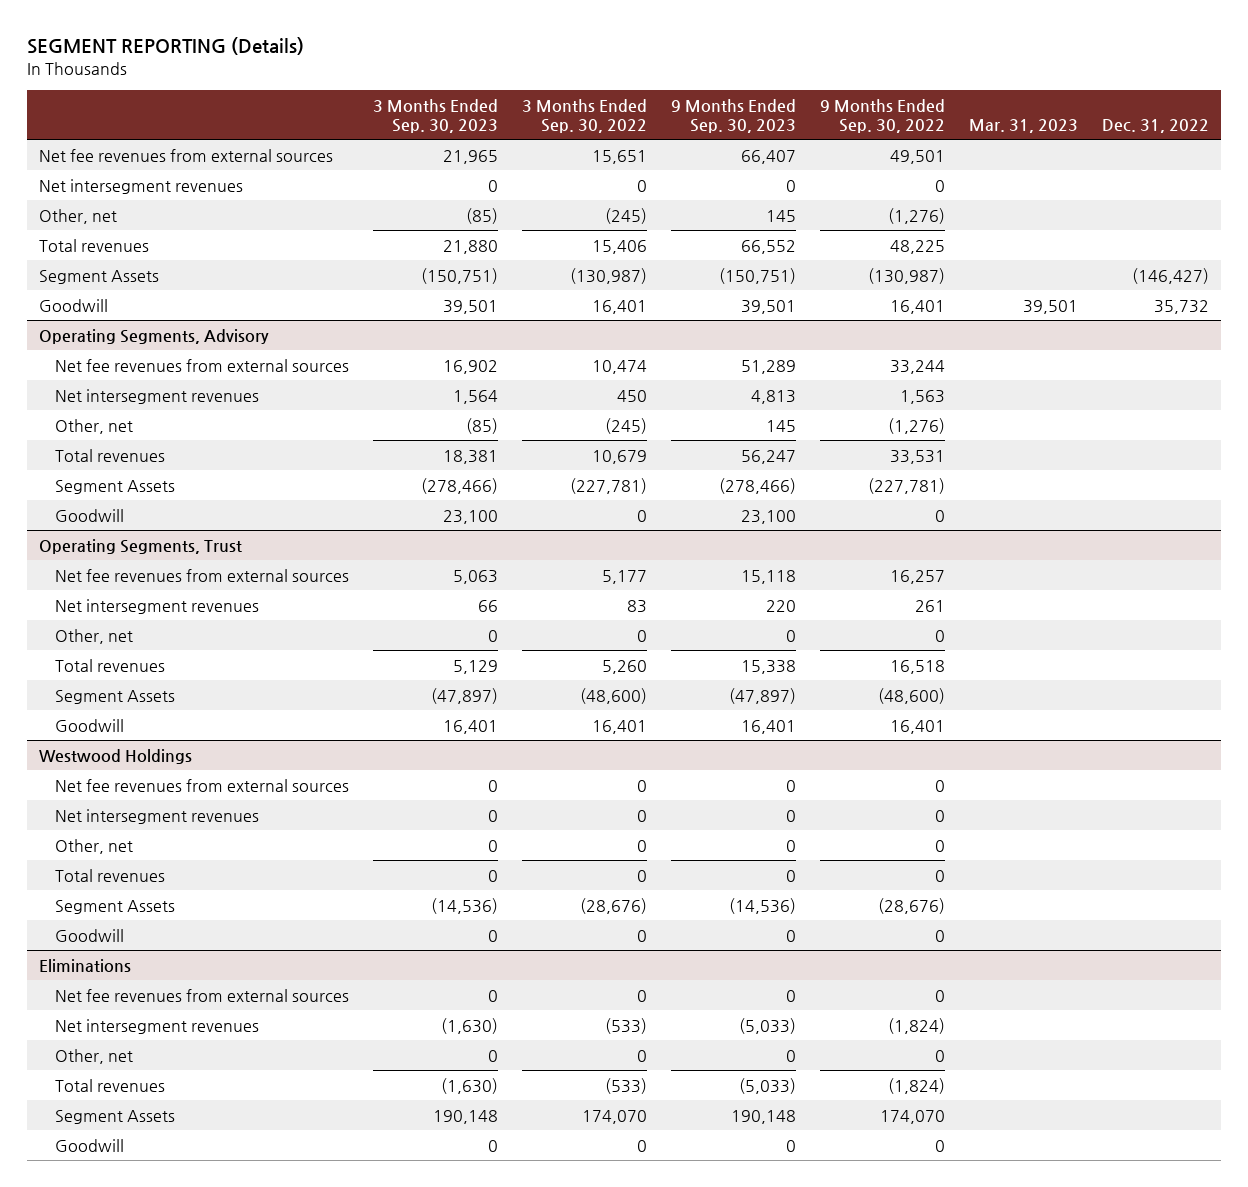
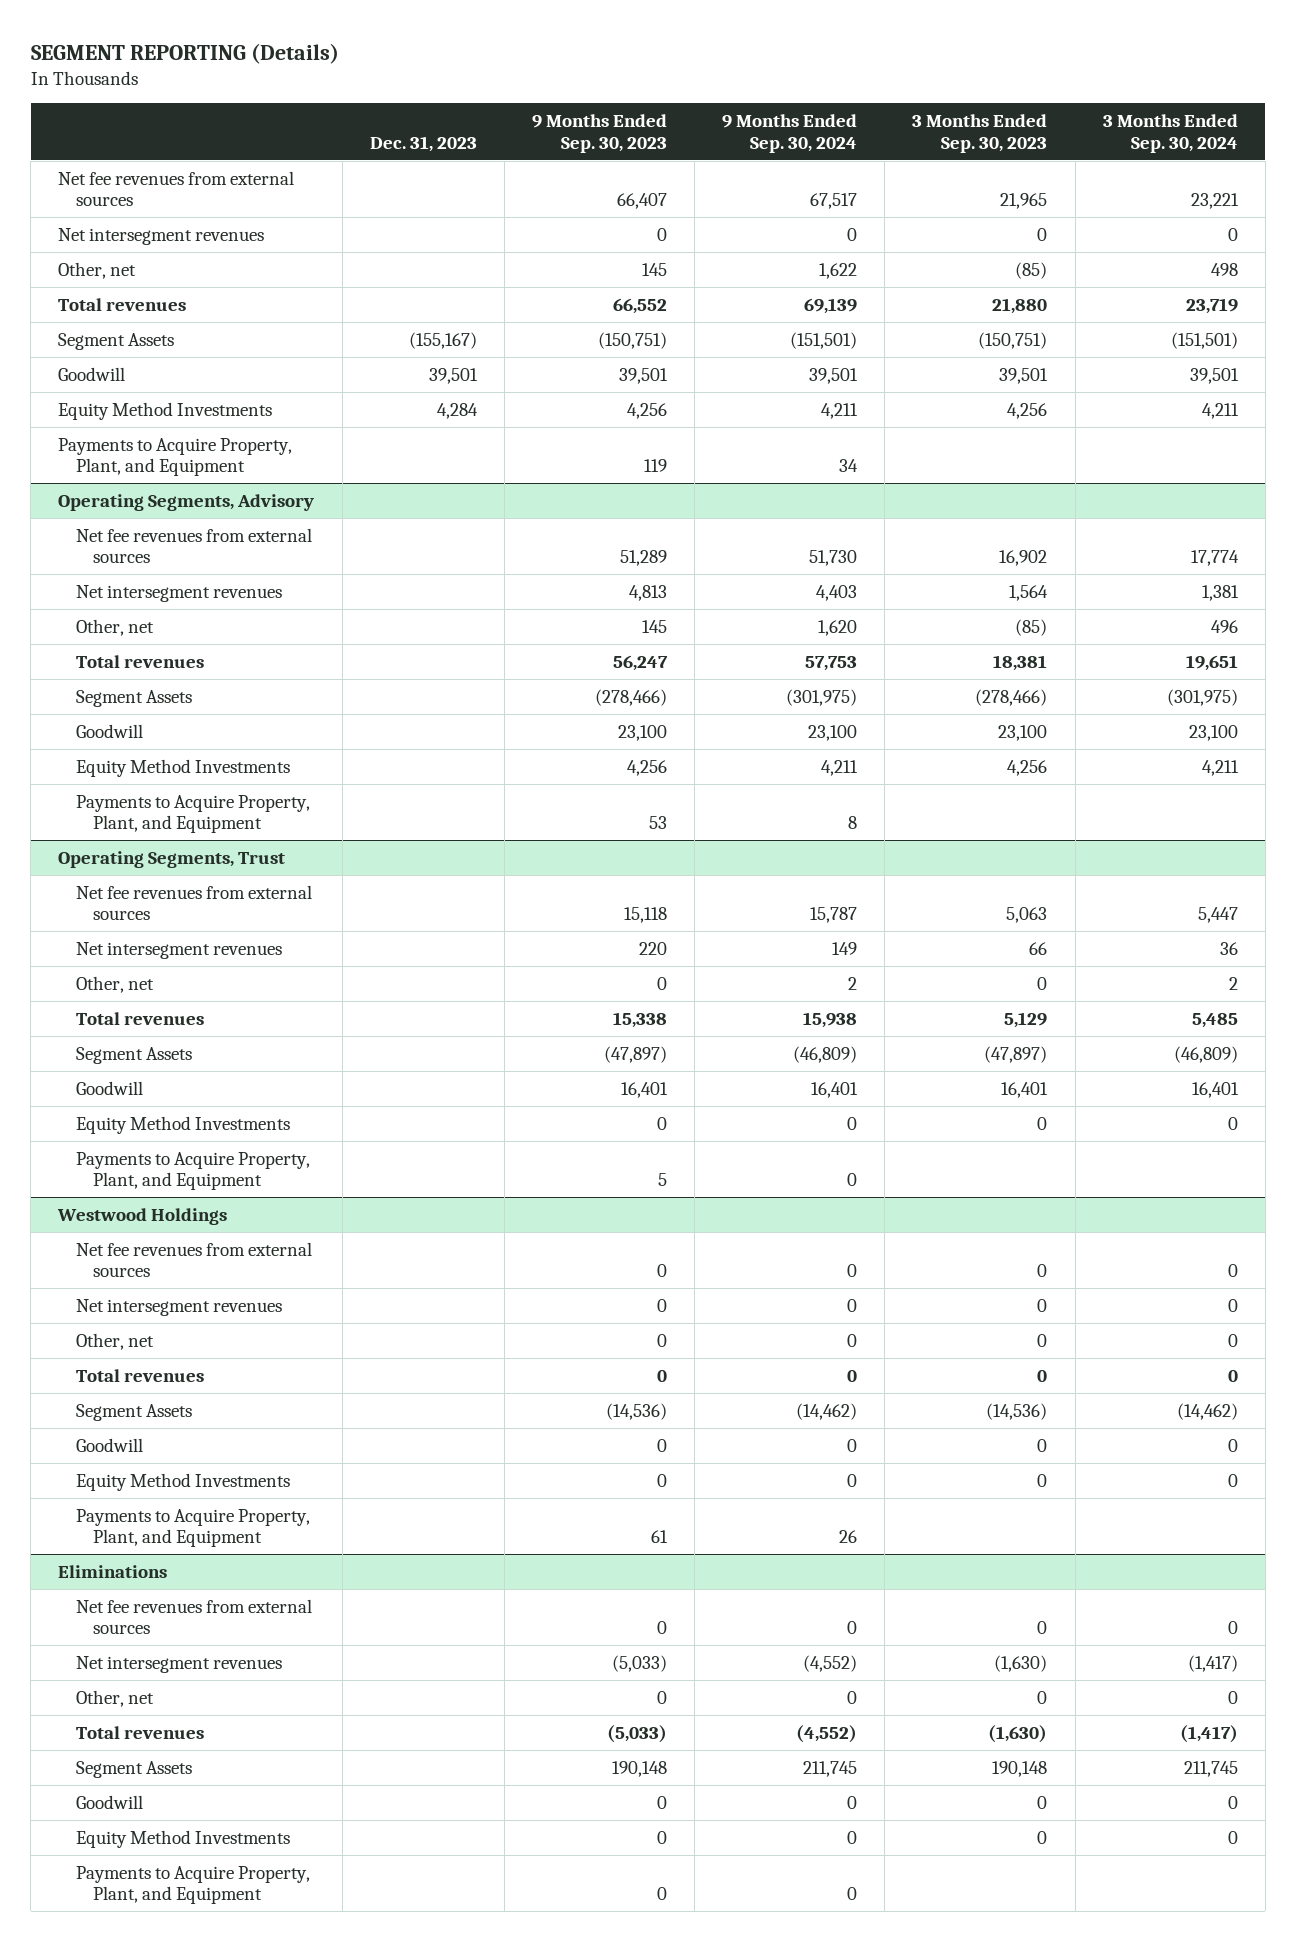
[521,98,647,133] 3 Months Ended Sep. 30, 2022 -> none
[820,98,946,133] 9 Months Ended Sep. 30, 2022 -> none
[969,118,1079,133] Mar. 31, 2023 -> none
[1102,118,1210,133] Dec. 31, 2022 -> none
none -> [369,135,477,152] Dec. 31, 2023
none -> [722,114,858,153] 9 Months Ended Sep. 30, 2024
none -> [1102,114,1238,153] 3 Months Ended Sep. 30, 2024
none -> [58,401,273,420] Equity Method Investments
none -> [58,437,293,477] Payments to Acquire Property, Plant, and Equipment
none -> [75,758,290,777] Equity Method Investments
none -> [75,794,310,834] Payments to Acquire Property, Plant, and Equipment
none -> [75,1115,290,1134] Equity Method Investments
none -> [75,1151,310,1191] Payments to Acquire Property, Plant, and Equipment
none -> [75,1472,290,1491] Equity Method Investments
none -> [75,1508,310,1548] Payments to Acquire Property, Plant, and Equipment
none -> [75,1829,290,1848] Equity Method Investments
none -> [75,1865,310,1905] Payments to Acquire Property, Plant, and Equipment

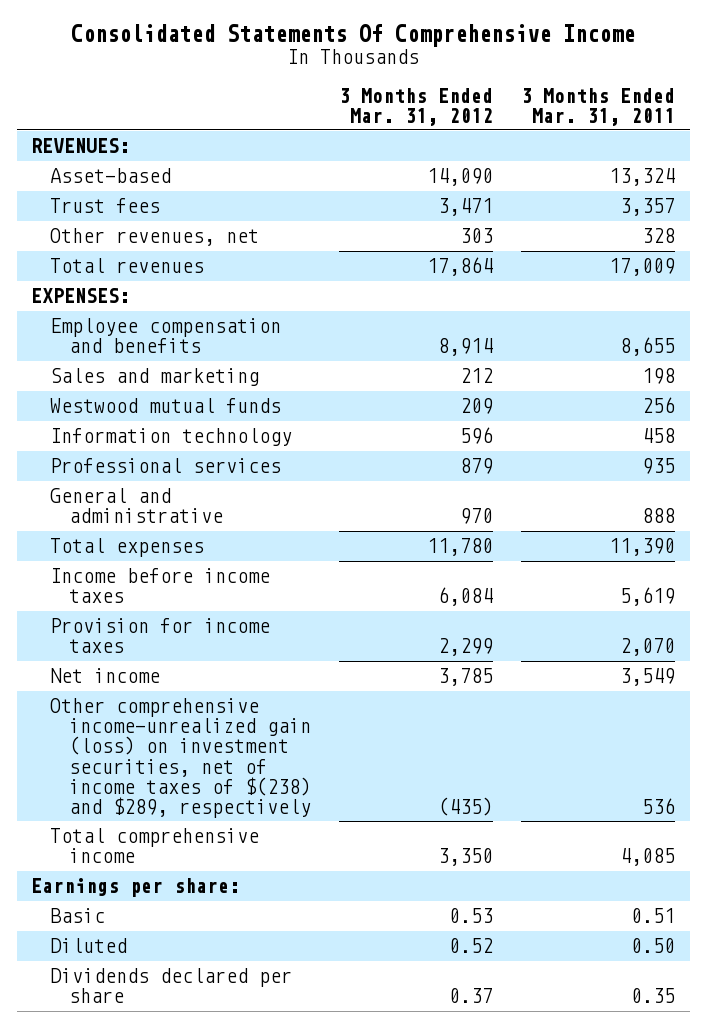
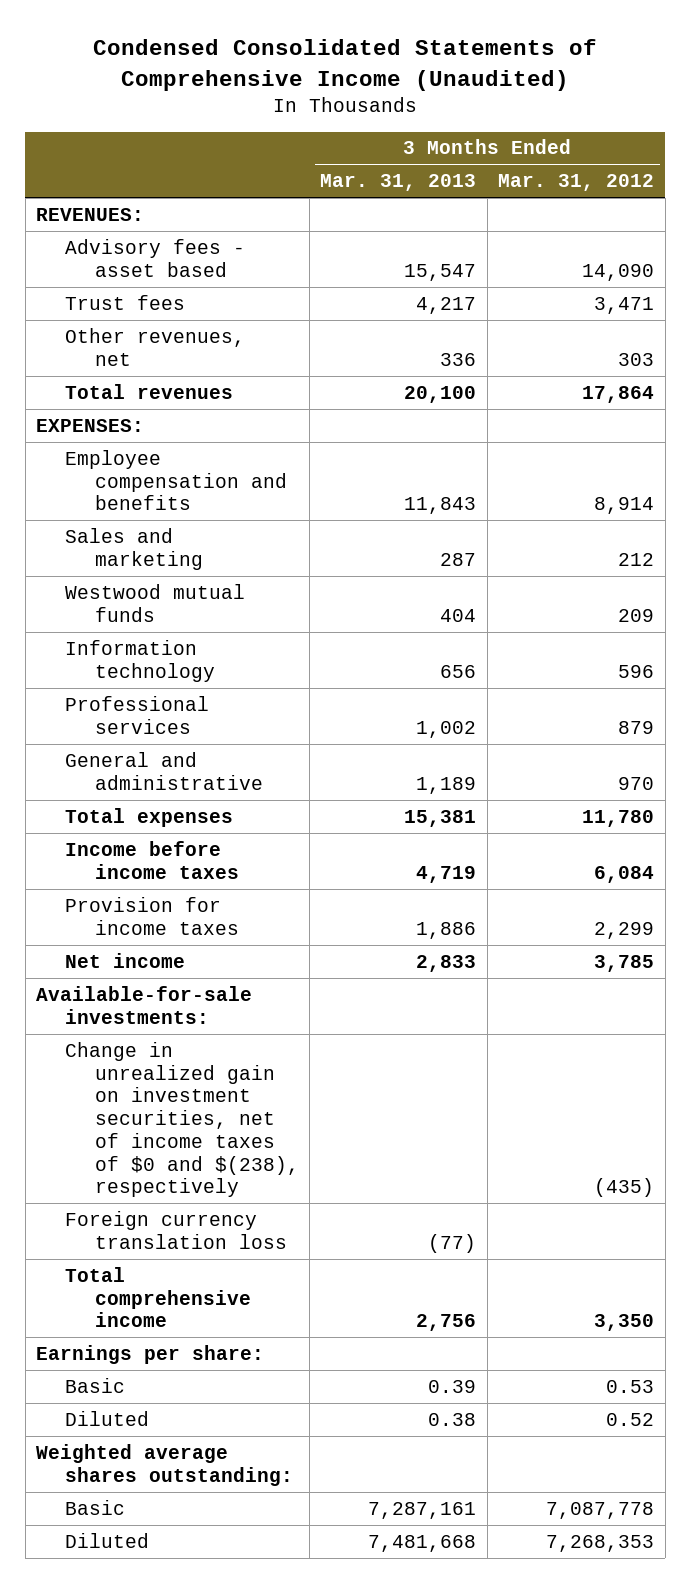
[71,24,636,48] Consolidated Statements Of Comprehensive Income -> [93,39,598,91] Condensed Consolidated Statements of Comprehensive Income (Unaudited)
[521,87,676,126] 3 Months Ended Mar. 31, 2011 -> none
none -> [320,174,477,192] Mar. 31, 2013
[50,168,172,184] Asset-based -> [65,238,246,277] Advisory fees - asset based
none -> [36,985,253,1024] Available-for-sale investments:
[50,698,312,818] Other comprehensive income-unrealized gain (loss) on investment securities, net of income taxes of $(238) and $289, respectively -> [65,1041,299,1198] Change in unrealized gain on investment securities, net of income taxes of $0 and $(238), respectively
none -> [65,1210,287,1249] Foreign currency translation loss
[50,968,293,1004] Dividends declared per share -> none
none -> [36,1443,294,1486] Weighted average shares outstanding:
none -> [65,1499,126,1515] Basic
none -> [65,1532,150,1548] Diluted

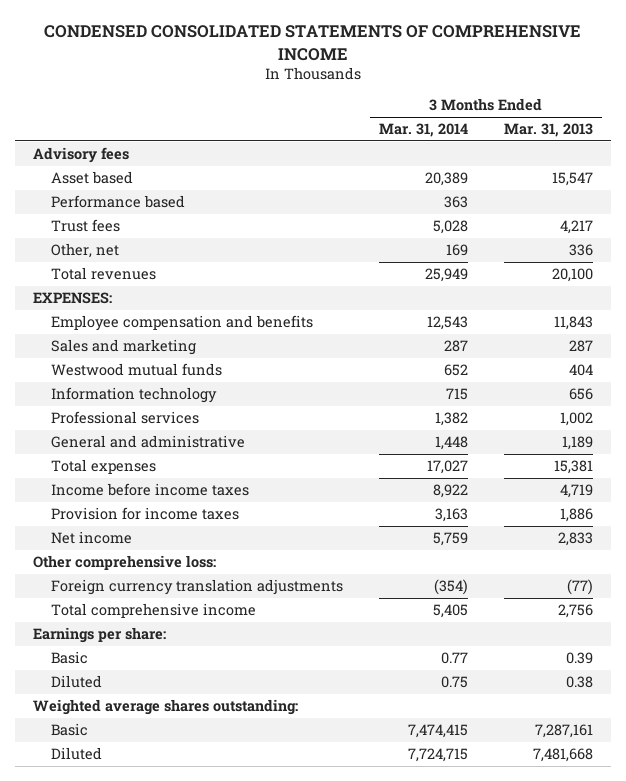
[93,39,598,91] Condensed Consolidated Statements of Comprehensive Income (Unaudited) -> [43,25,581,61] CONDENSED CONSOLIDATED STATEMENTS OF COMPREHENSIVE INCOME
[498,174,655,192] Mar. 31, 2012 -> none
none -> [378,123,468,138] Mar. 31, 2014
[36,207,145,221] REVENUES: -> none
none -> [33,147,130,164] Advisory fees
[65,238,246,277] Advisory fees - asset based -> [50,171,133,185] Asset based
none -> [50,195,185,209] Performance based
[65,327,246,366] Other revenues, net -> [50,243,119,259] Other, net
[36,985,253,1024] Available-for-sale investments: -> none
[65,1041,299,1198] Change in unrealized gain on investment securities, net of income taxes of $0 and $(238), respectively -> none
none -> [33,555,217,571] Other comprehensive loss:
[65,1210,287,1249] Foreign currency translation loss -> [50,579,343,596] Foreign currency translation adjustments

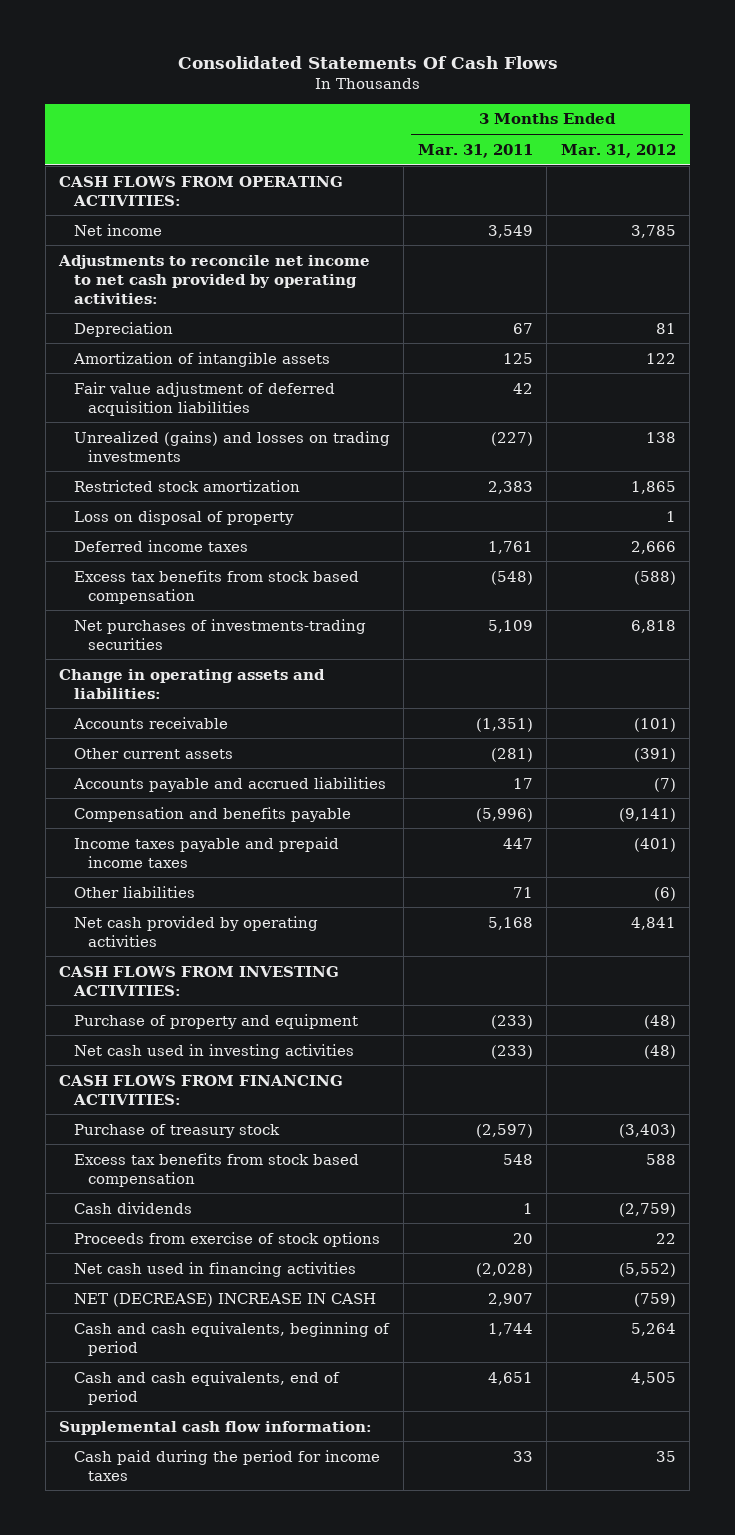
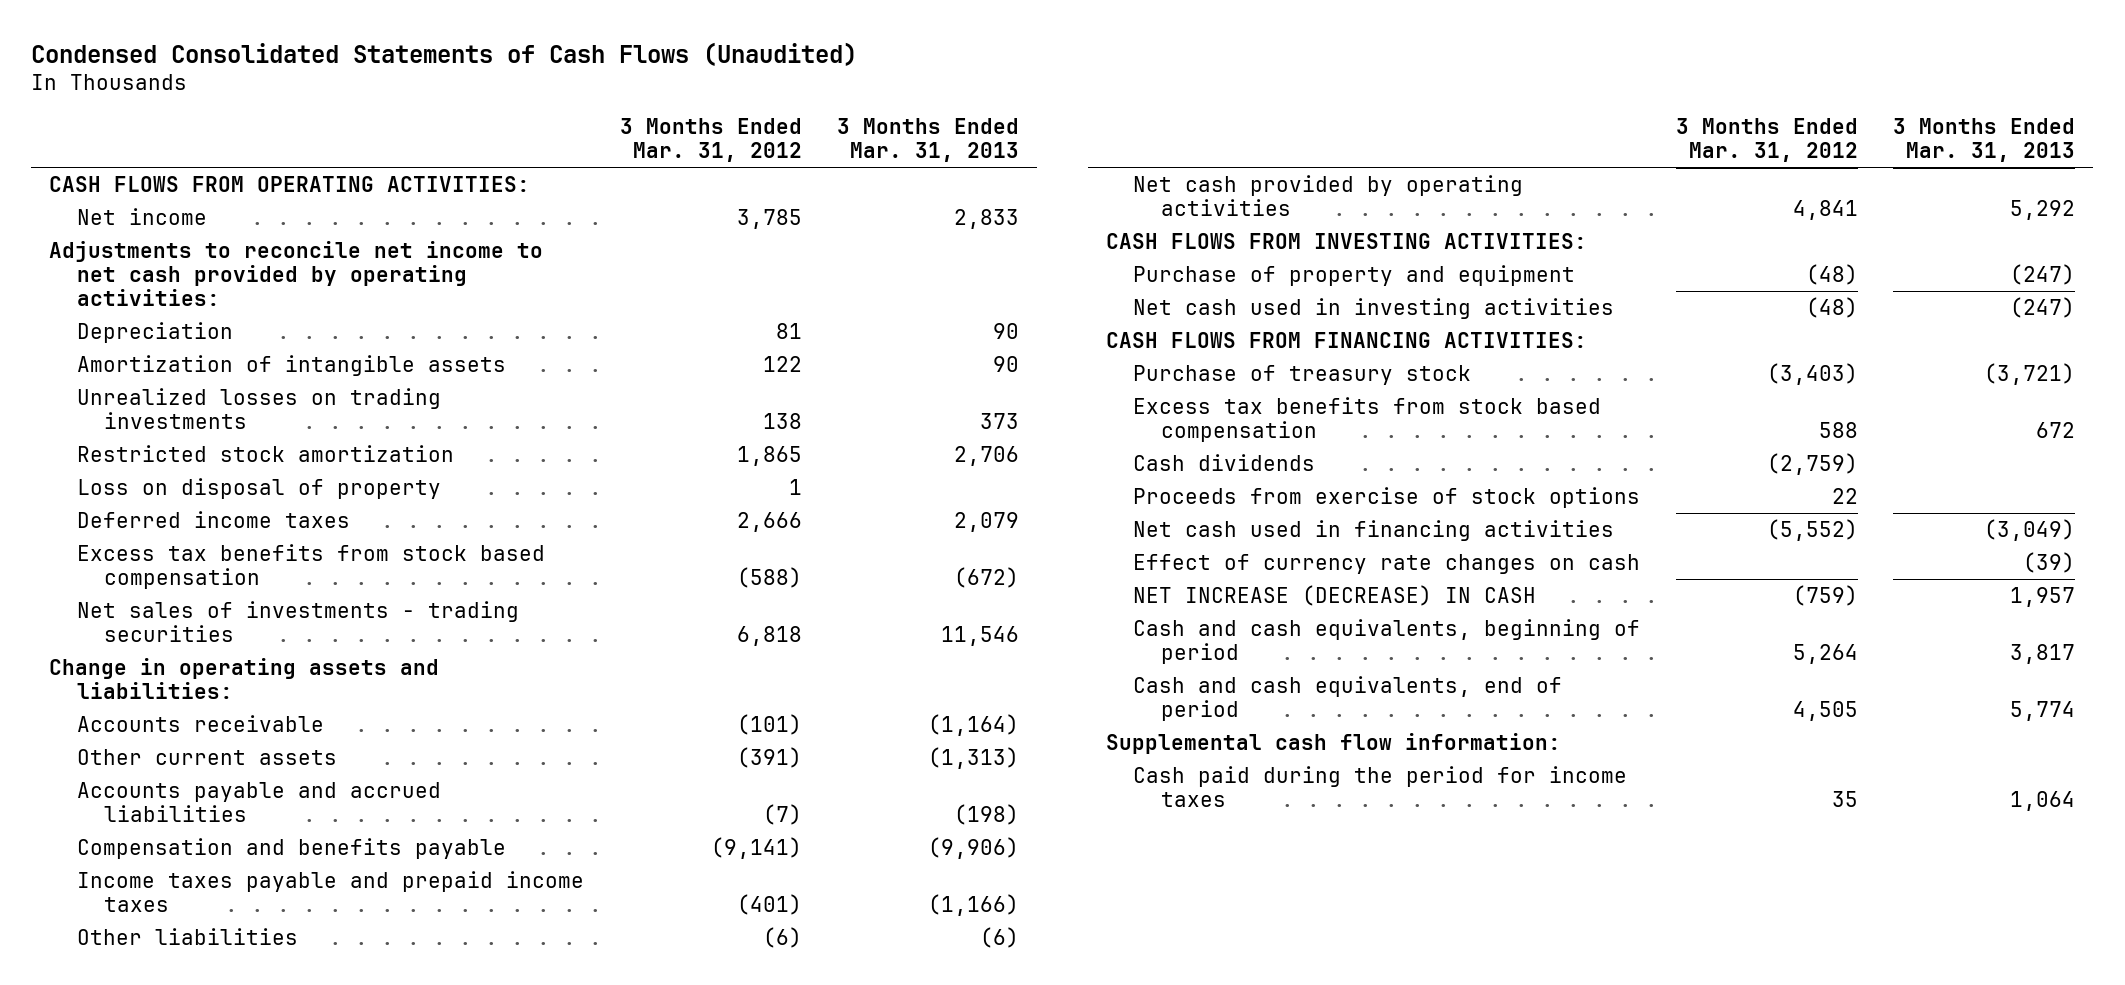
[177,55,558,69] Consolidated Statements Of Cash Flows -> [31,41,858,66] Condensed Consolidated Statements of Cash Flows (Unaudited)
[417,143,533,158] Mar. 31, 2011 -> none
none -> [837,118,1020,163] 3 Months Ended Mar. 31, 2013
[73,381,335,416] Fair value adjustment of deferred acquisition liabilities -> none
[73,430,390,462] Unrealized (gains) and losses on trading investments -> [76,387,441,429] Unrealized losses on trading investments
[73,618,366,650] Net purchases of investments-trading securities -> [76,600,519,642] Net sales of investments - trading securities
none -> [1133,553,1641,574] Effect of currency rate changes on cash
[73,1292,376,1307] NET (DECREASE) INCREASE IN CASH -> [1133,584,1537,606] NET INCREASE (DECREASE) IN CASH

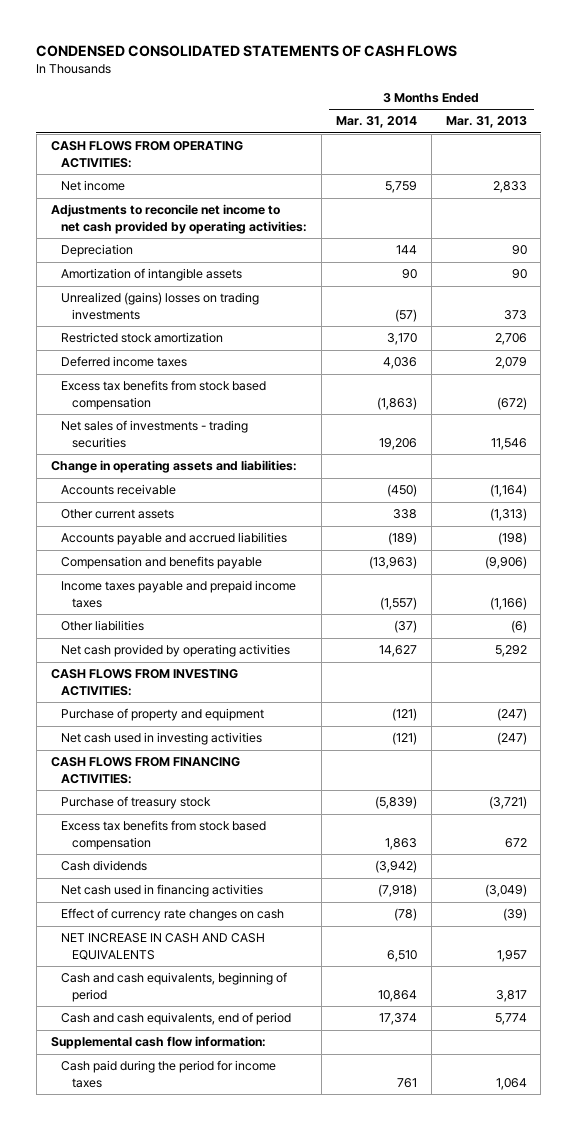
[31,41,858,66] Condensed Consolidated Statements of Cash Flows (Unaudited) -> [36,44,458,57] CONDENSED CONSOLIDATED STATEMENTS OF CASH FLOWS
[619,118,802,163] 3 Months Ended Mar. 31, 2012 -> none
none -> [336,116,418,129] Mar. 31, 2014
[76,387,441,429] Unrealized losses on trading investments -> [61,292,260,320] Unrealized (gains) losses on trading investments
[76,477,441,499] Loss on disposal of property -> none
[1133,486,1641,508] Proceeds from exercise of stock options -> none
[1133,584,1537,606] NET INCREASE (DECREASE) IN CASH -> [61,933,266,960] NET INCREASE IN CASH AND CASH EQUIVALENTS

